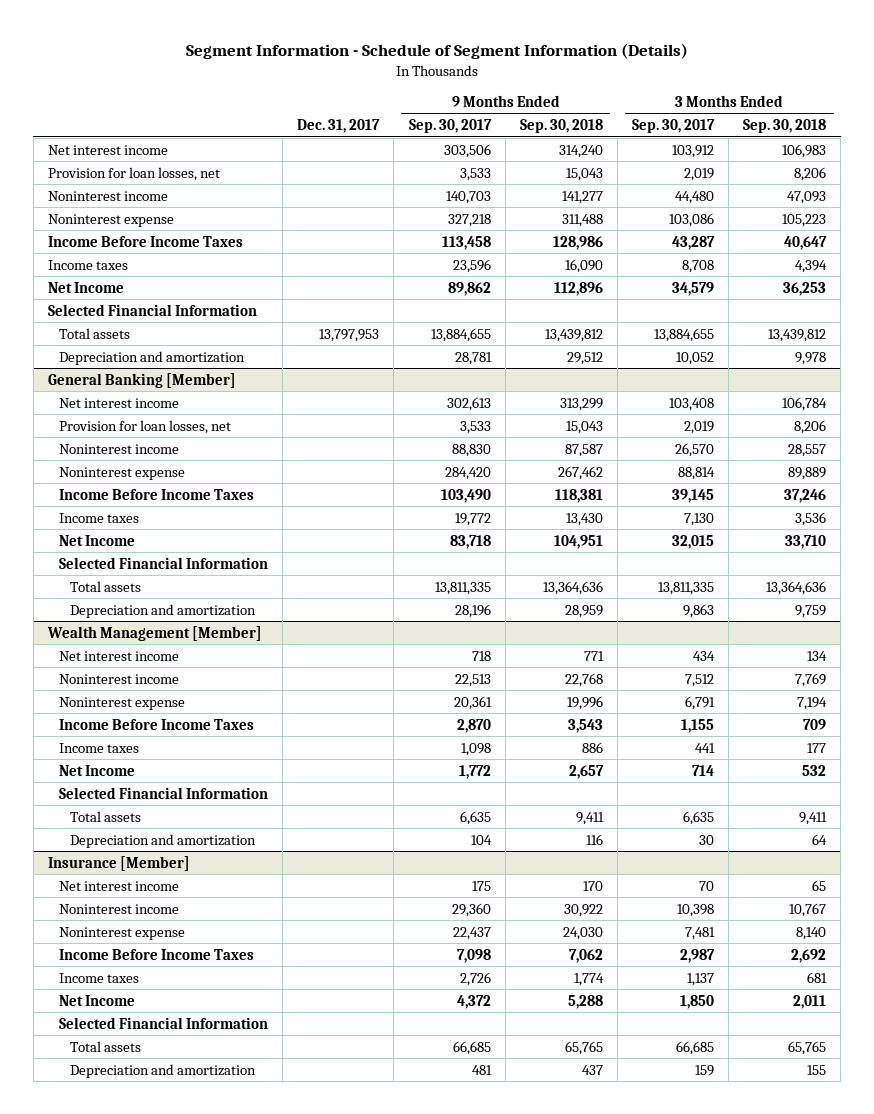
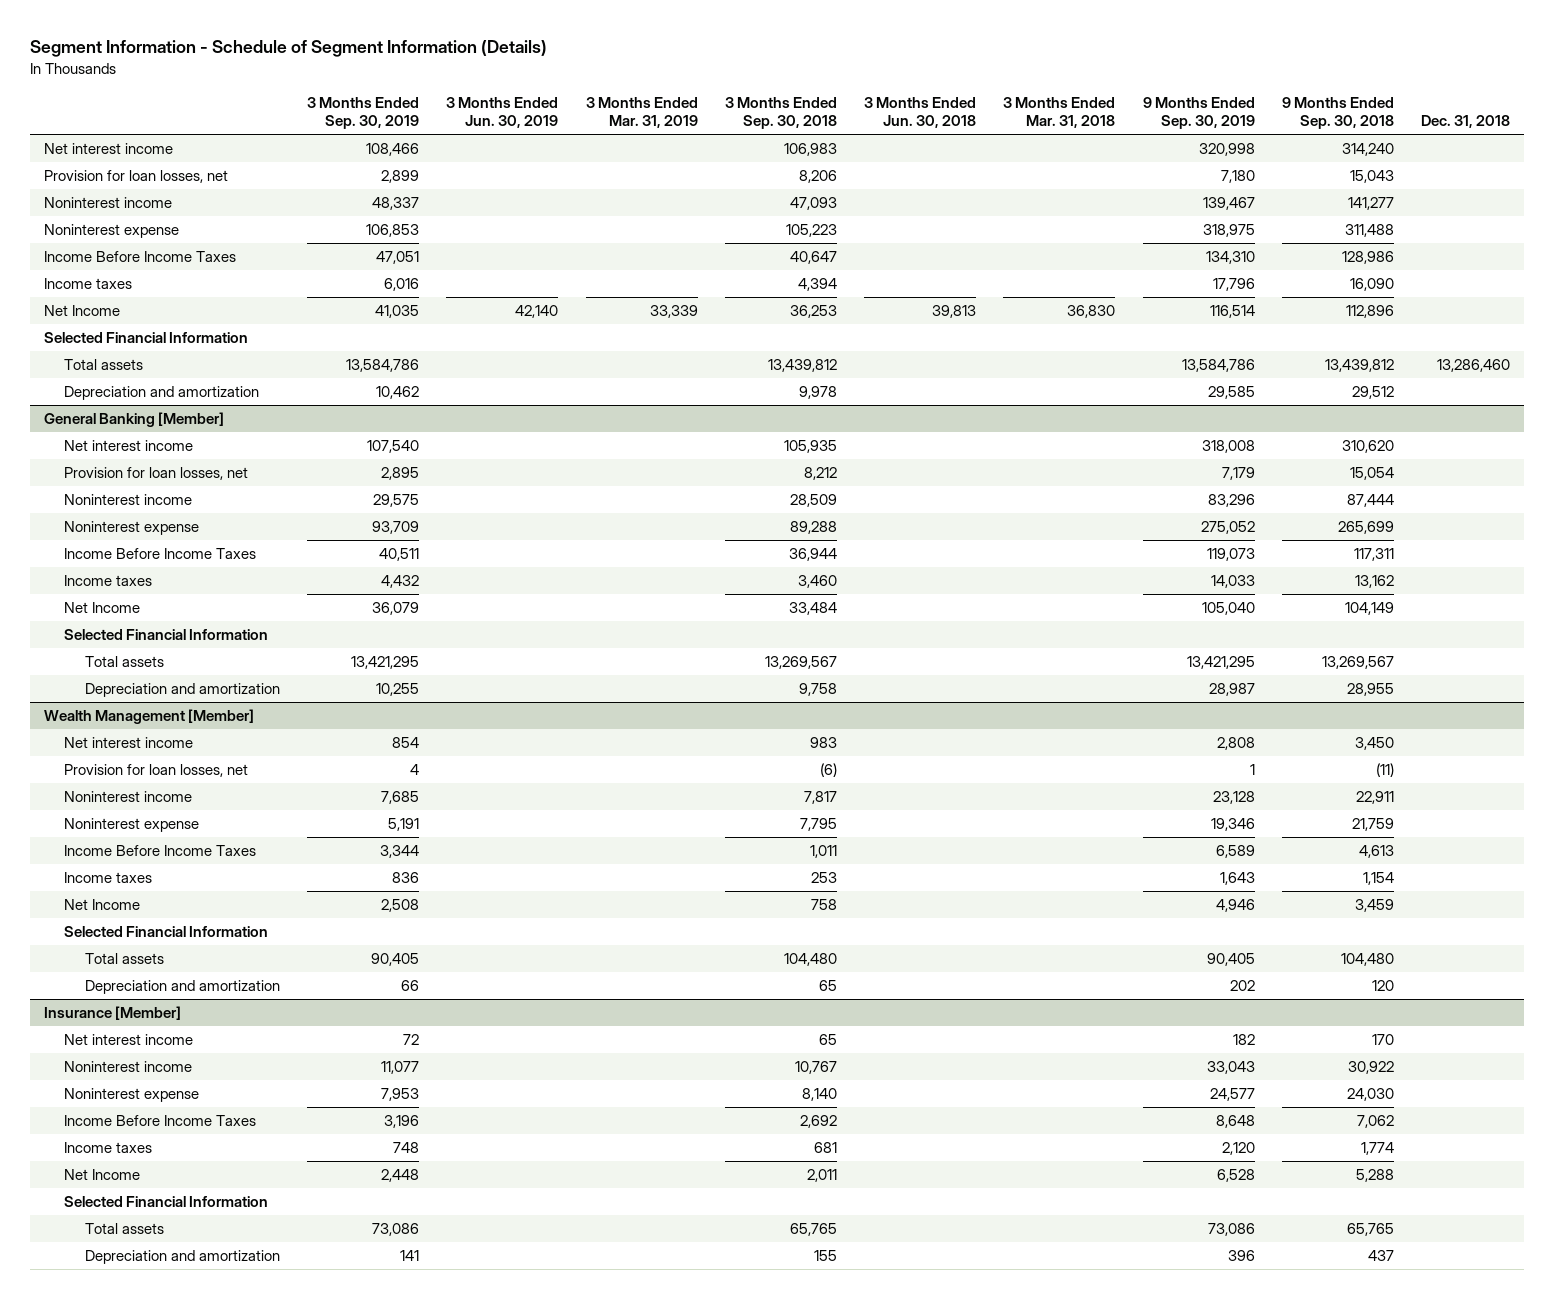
[297,119,381,134] Dec. 31, 2017 -> none
[408,119,492,134] Sep. 30, 2017 -> none
[632,119,716,134] Sep. 30, 2017 -> none
none -> [306,96,419,130] 3 Months Ended Sep. 30, 2019
none -> [446,96,559,129] 3 Months Ended Jun. 30, 2019
none -> [585,96,698,129] 3 Months Ended Mar. 31, 2019
none -> [864,96,977,129] 3 Months Ended Jun. 30, 2018
none -> [1003,96,1116,129] 3 Months Ended Mar. 31, 2018
none -> [1142,96,1255,130] 9 Months Ended Sep. 30, 2019
none -> [1421,115,1511,129] Dec. 31, 2018
[559,397,603,411] 313,299 -> [1342,440,1395,454] 310,620
[782,396,828,411] 106,784 -> [783,440,837,454] 105,935
[565,420,603,434] 15,043 -> [1350,467,1395,481] 15,054
[794,419,827,434] 8,206 -> [803,467,837,481] 8,212
[564,443,603,457] 87,587 -> [1347,494,1395,508] 87,444
[788,443,827,457] 28,557 -> [789,494,837,508] 28,509
[557,465,603,480] 267,462 -> [1338,521,1395,535] 265,699
[788,466,827,480] 89,889 -> [789,521,837,535] 89,288
[554,488,603,503] 118,381 -> [1354,548,1395,562] 117,311
[784,488,827,503] 37,246 -> [788,548,837,562] 36,944
[565,512,603,526] 13,430 -> [1355,575,1395,589] 13,162
[795,511,827,526] 3,536 -> [797,575,837,589] 3,460
[553,534,603,549] 104,951 -> [1345,602,1395,616] 104,149
[785,534,827,549] 33,710 -> [788,602,837,616] 33,484
[542,580,603,595] 13,364,636 -> [1322,656,1395,670] 13,269,567
[766,580,827,595] 13,364,636 -> [764,656,837,670] 13,269,567
[564,604,603,618] 28,959 -> [1347,683,1395,697] 28,955
[795,604,827,618] 9,759 -> [798,683,837,697] 9,758
[583,650,604,661] 771 -> [1355,737,1395,751] 3,450
[807,650,828,661] 134 -> [809,737,837,749] 983
none -> [64,764,249,778] Provision for loan losses, net
[564,672,603,687] 22,768 -> [1356,791,1395,805] 22,911
[795,672,827,687] 7,769 -> [803,791,837,805] 7,817
[566,695,603,710] 19,996 -> [1352,818,1395,832] 21,759
[797,696,828,710] 7,194 -> [799,818,837,832] 7,795
[567,718,603,733] 3,543 -> [1359,845,1395,859] 4,613
[803,718,827,730] 709 -> [809,845,837,859] 1,011
[581,741,603,753] 886 -> [1363,872,1395,886] 1,154
[807,742,827,753] 177 -> [810,872,837,884] 253
[568,764,604,779] 2,657 -> [1355,899,1395,913] 3,459
[802,764,827,776] 532 -> [810,899,837,911] 758
[575,811,604,825] 9,411 -> [1341,953,1395,967] 104,480
[799,811,828,825] 9,411 -> [783,953,837,967] 104,480
[585,833,603,845] 116 -> [1372,980,1395,992] 120
[812,833,828,845] 64 -> [818,980,837,992] 65

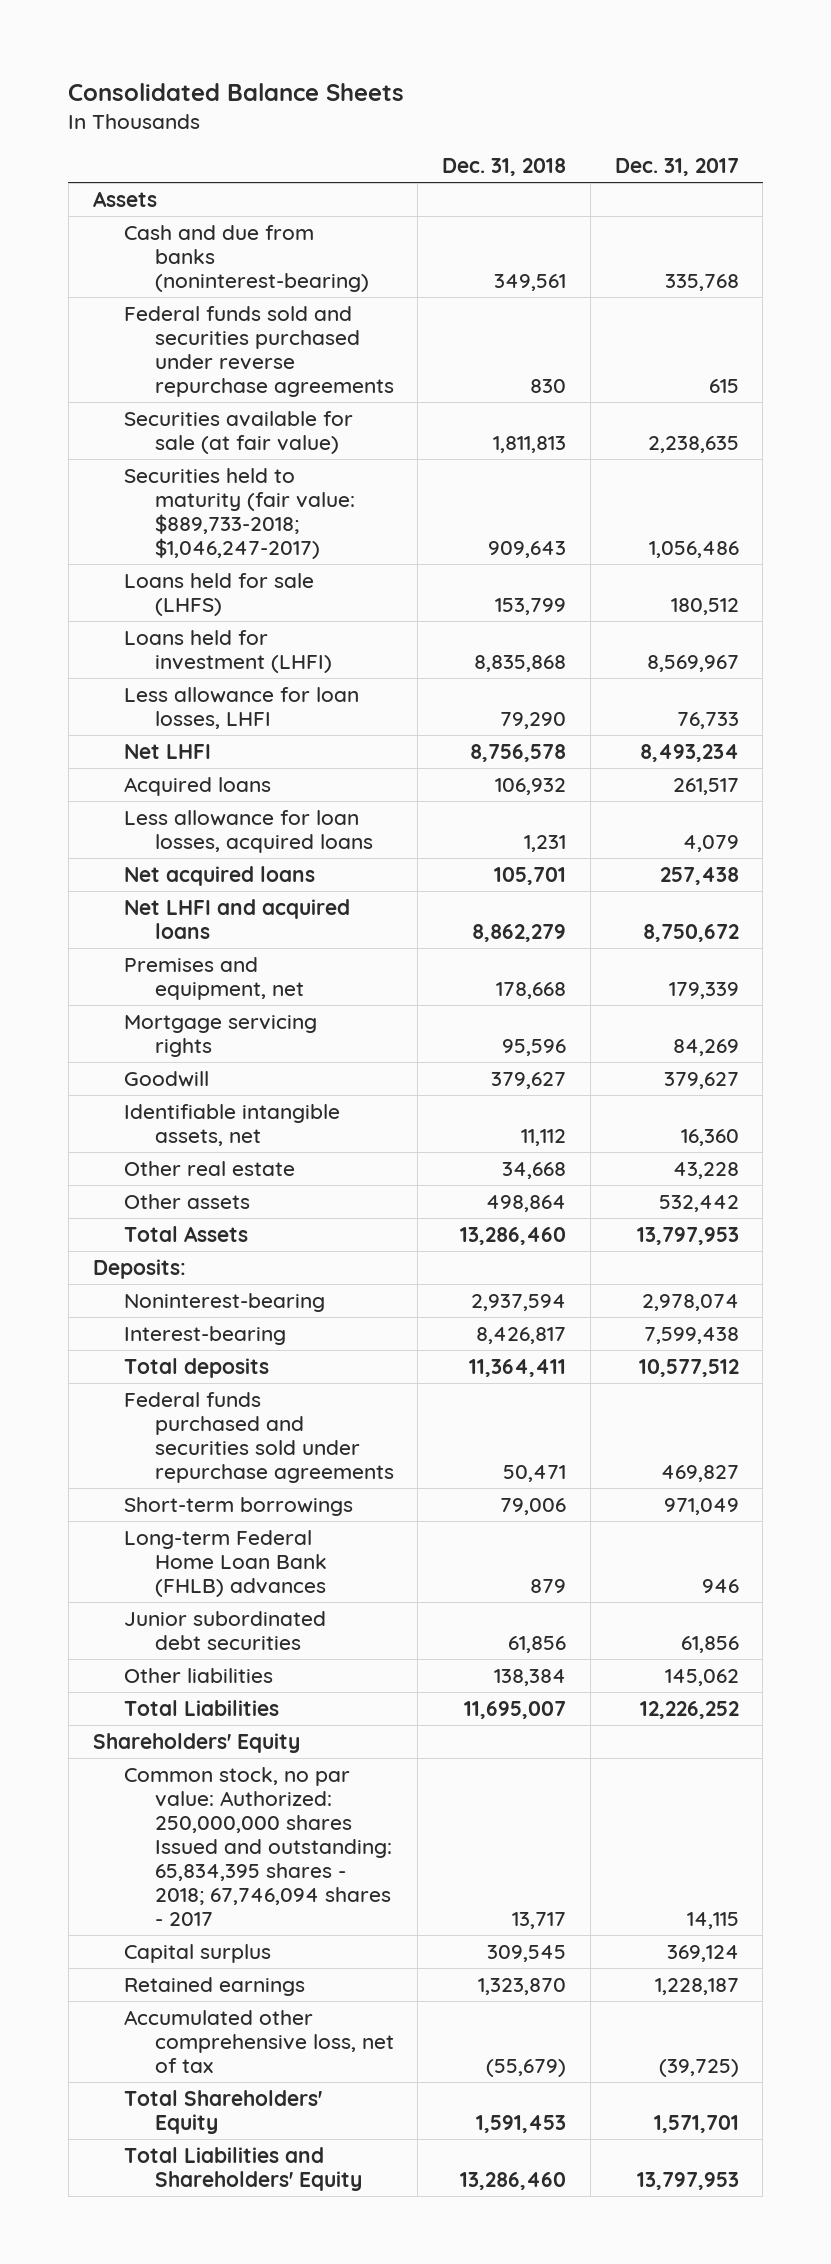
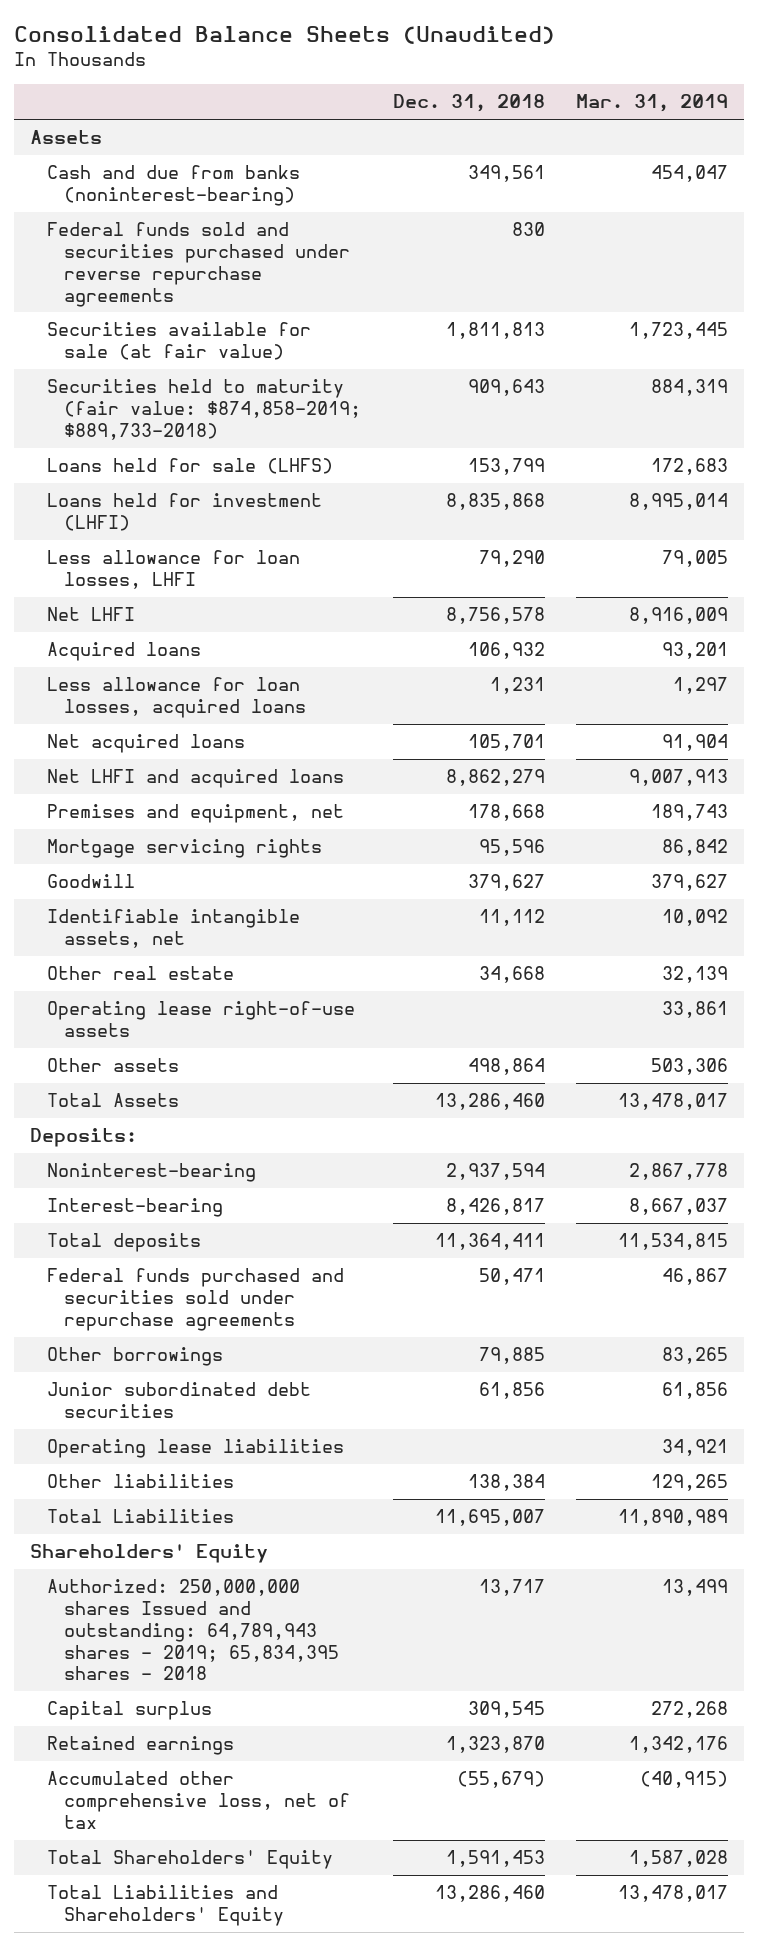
[68,82,405,101] Consolidated Balance Sheets -> [14,26,556,45] Consolidated Balance Sheets (Unaudited)
[614,158,739,177] Dec. 31, 2017 -> none
none -> [576,94,729,113] Mar. 31, 2019
[123,467,355,559] Securities held to maturity (fair value: $889,733-2018; $1,046,247-2017) -> [47,379,362,440] Securities held to maturity (fair value: $874,858-2019; $889,733-2018)
none -> [47,1001,356,1038] Operating lease right-of-use assets
[123,1496,353,1516] Short-term borrowings -> none
[123,1529,327,1597] Long-term Federal Home Loan Bank (FHLB) advances -> none
none -> [47,1347,224,1367] Other borrowings
none -> [47,1439,345,1459] Operating lease liabilities
[123,1766,392,1926] Common stock, no par value: Authorized: 250,000,000 shares Issued and outstanding: 65,834,395 shares - 2018; 67,746,094 shares - 2017 -> [47,1579,340,1681] Authorized: 250,000,000 shares Issued and outstanding: 64,789,943 shares - 2019; 65,834,395 shares - 2018

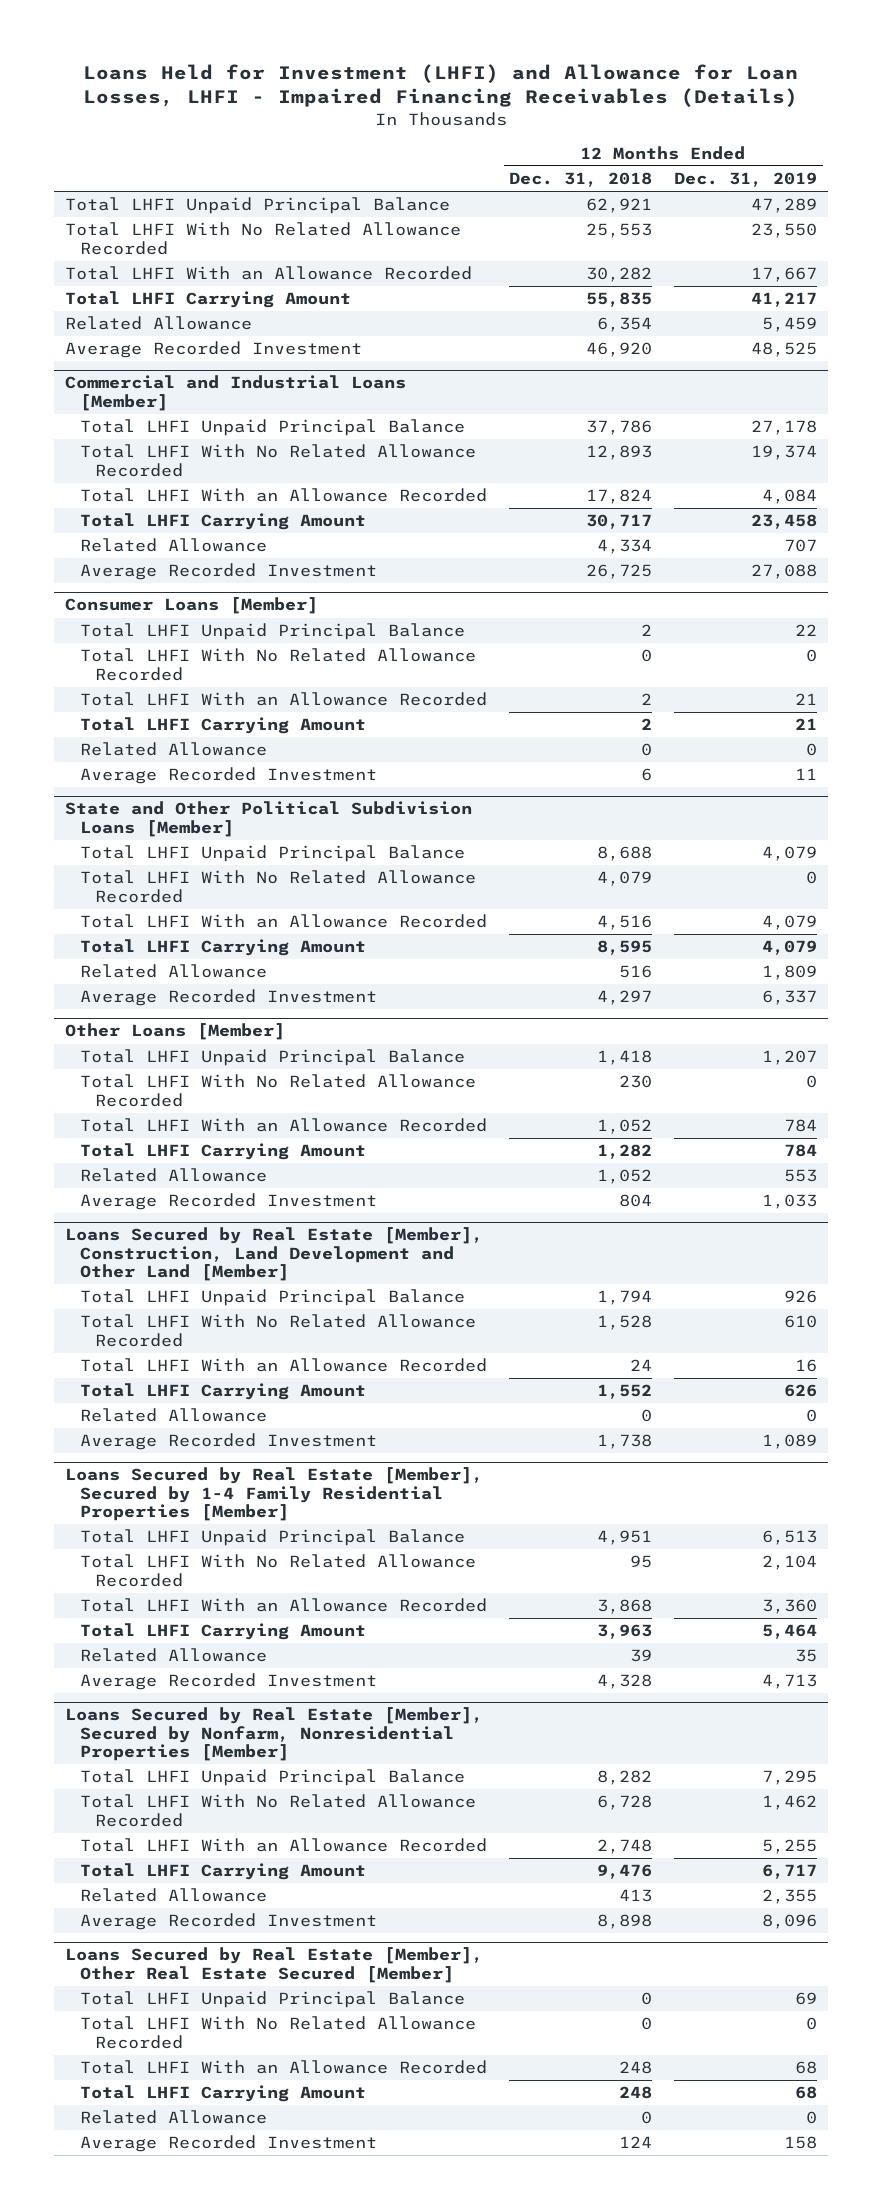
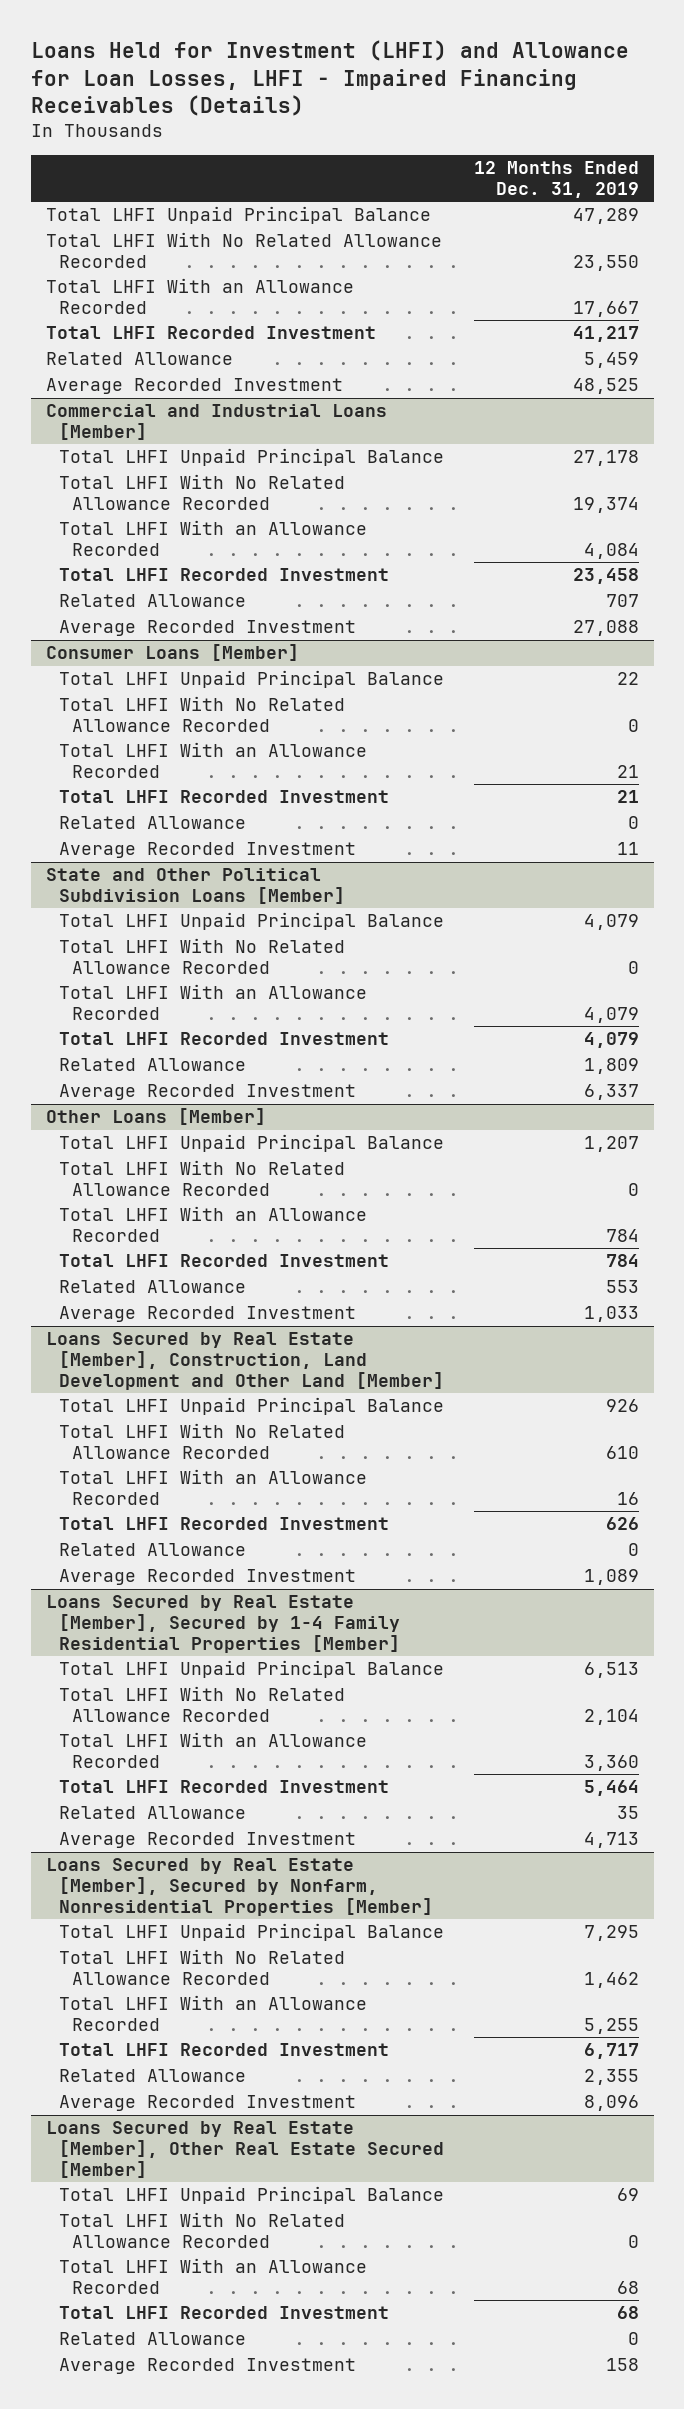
[509,172,653,188] Dec. 31, 2018 -> none
[65,291,352,309] Total LHFI Carrying Amount -> [45,326,376,340] Total LHFI Recorded Investment
[80,513,367,531] Total LHFI Carrying Amount -> [58,568,389,582] Total LHFI Recorded Investment
[80,717,367,735] Total LHFI Carrying Amount -> [58,790,389,804] Total LHFI Recorded Investment
[80,939,367,957] Total LHFI Carrying Amount -> [58,1032,389,1046] Total LHFI Recorded Investment
[80,1143,367,1161] Total LHFI Carrying Amount -> [58,1254,389,1268] Total LHFI Recorded Investment
[80,1383,367,1401] Total LHFI Carrying Amount -> [58,1517,389,1531] Total LHFI Recorded Investment
[80,1623,367,1641] Total LHFI Carrying Amount -> [58,1780,389,1794] Total LHFI Recorded Investment
[80,1863,367,1881] Total LHFI Carrying Amount -> [58,2043,389,2057] Total LHFI Recorded Investment
[80,2085,367,2103] Total LHFI Carrying Amount -> [58,2306,389,2320] Total LHFI Recorded Investment

